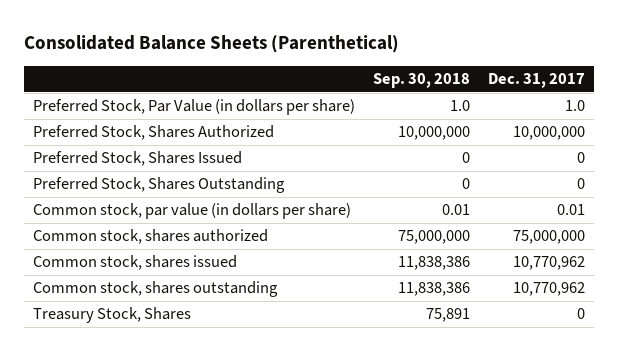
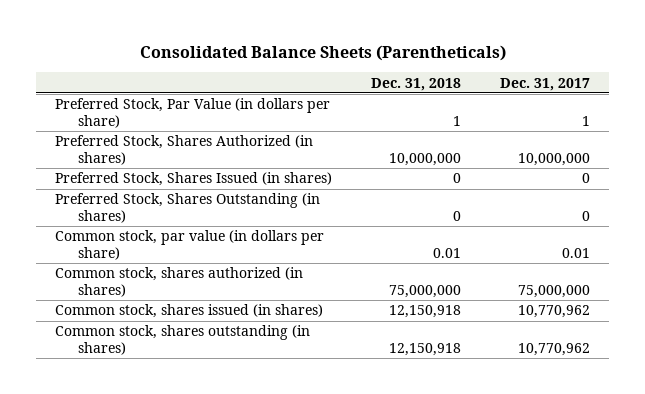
[23,35,399,54] Consolidated Balance Sheets (Parenthetical) -> [139,44,506,61] Consolidated Balance Sheets (Parentheticals)
[372,73,470,89] Sep. 30, 2018 -> none
none -> [371,77,462,91] Dec. 31, 2018
[565,100,586,112] 1.0 -> [582,115,591,126] 1
[32,125,274,141] Preferred Stock, Shares Authorized -> [55,135,314,165] Preferred Stock, Shares Authorized (in shares)
[32,151,242,167] Preferred Stock, Shares Issued -> [55,172,333,187] Preferred Stock, Shares Issued (in shares)
[32,177,285,194] Preferred Stock, Shares Outstanding -> [55,193,321,223] Preferred Stock, Shares Outstanding (in shares)
[32,307,191,324] Treasury Stock, Shares -> none
[32,229,268,245] Common stock, shares authorized -> [55,267,304,297] Common stock, shares authorized (in shares)
[32,255,237,271] Common stock, shares issued -> [55,304,324,319] Common stock, shares issued (in shares)
[32,281,278,298] Common stock, shares outstanding -> [55,325,311,355] Common stock, shares outstanding (in shares)

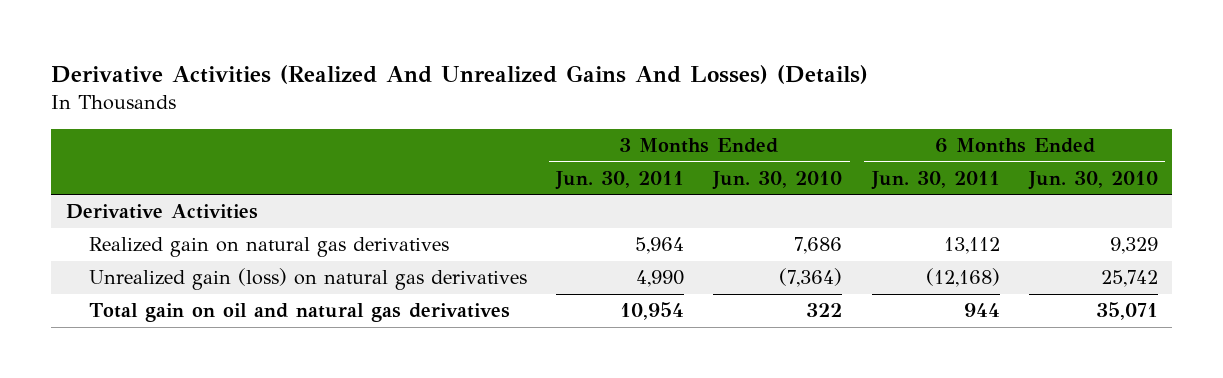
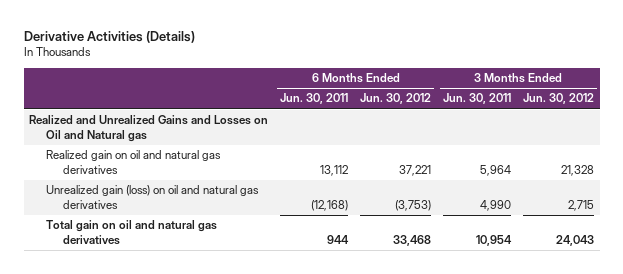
[50,64,868,84] Derivative Activities (Realized And Unrealized Gains And Losses) (Details) -> [23,31,195,44] Derivative Activities (Details)
[712,170,843,190] Jun. 30, 2010 -> none
[1027,170,1158,190] Jun. 30, 2010 -> none
none -> [360,93,432,105] Jun. 30, 2012
none -> [522,93,594,105] Jun. 30, 2012
[65,204,258,220] Derivative Activities -> none
none -> [29,115,269,142] Realized and Unrealized Gains and Losses on Oil and Natural gas
[89,237,450,258] Realized gain on natural gas derivatives -> [46,150,222,174] Realized gain on oil and natural gas derivatives
[89,268,528,291] Unrealized gain (loss) on natural gas derivatives -> [46,185,260,209] Unrealized gain (loss) on oil and natural gas derivatives

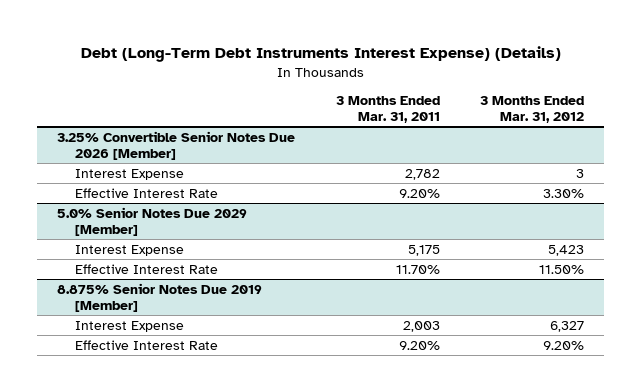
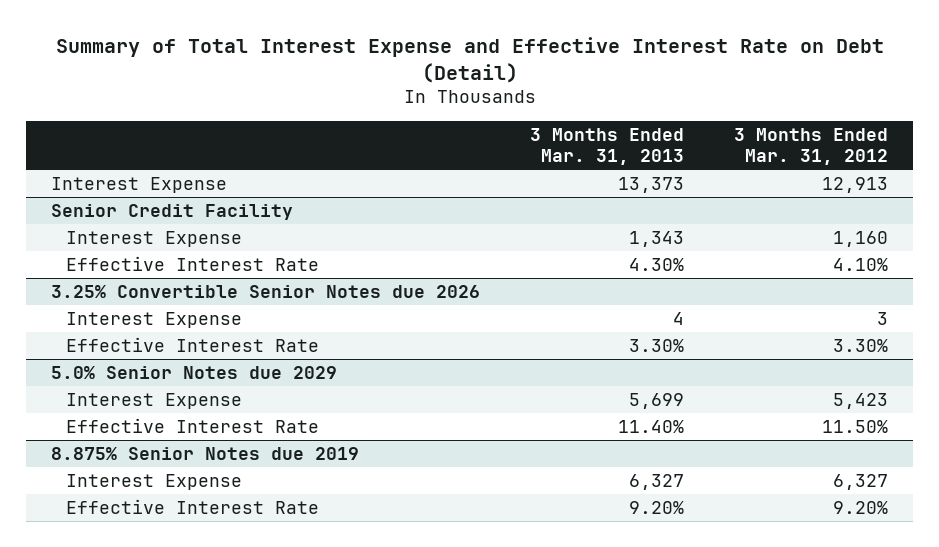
[80,46,561,63] Debt (Long-Term Debt Instruments Interest Expense) (Details) -> [55,37,884,84] Summary of Total Interest Expense and Effective Interest Rate on Debt (Detail)
[335,95,440,124] 3 Months Ended Mar. 31, 2011 -> none
none -> [530,127,685,165] 3 Months Ended Mar. 31, 2013
none -> [51,176,228,193] Interest Expense
none -> [51,203,294,220] Senior Credit Facility
none -> [66,230,243,247] Interest Expense
none -> [66,255,320,271] Effective Interest Rate
[57,130,296,160] 3.25% Convertible Senior Notes Due 2026 [Member] -> [51,284,481,298] 3.25% Convertible Senior Notes due 2026
[57,206,248,236] 5.0% Senior Notes Due 2029 [Member] -> [51,365,338,379] 5.0% Senior Notes due 2029
[57,282,263,312] 8.875% Senior Notes Due 2019 [Member] -> [51,446,360,460] 8.875% Senior Notes due 2019

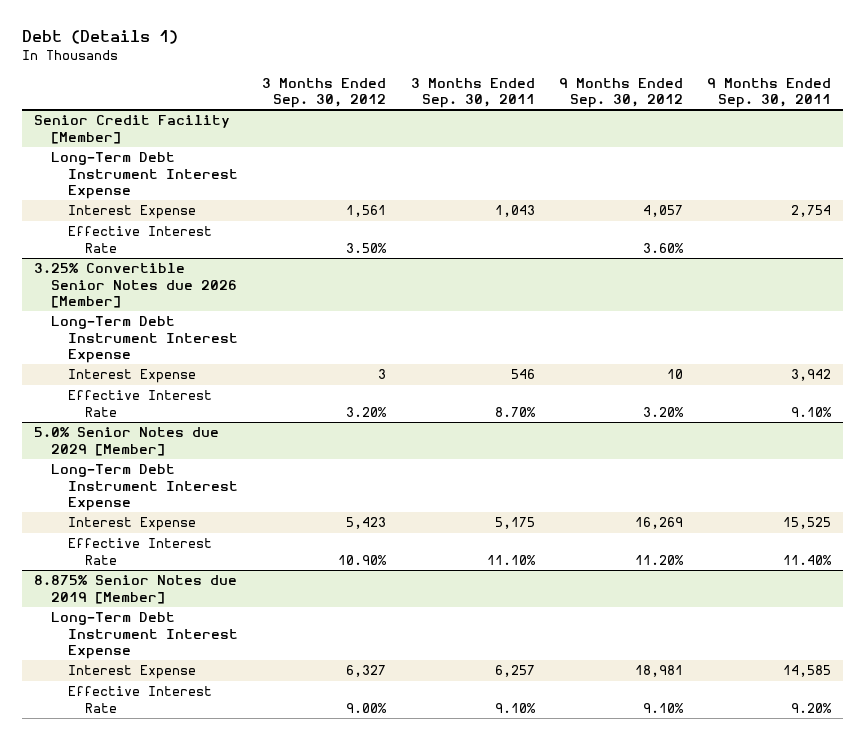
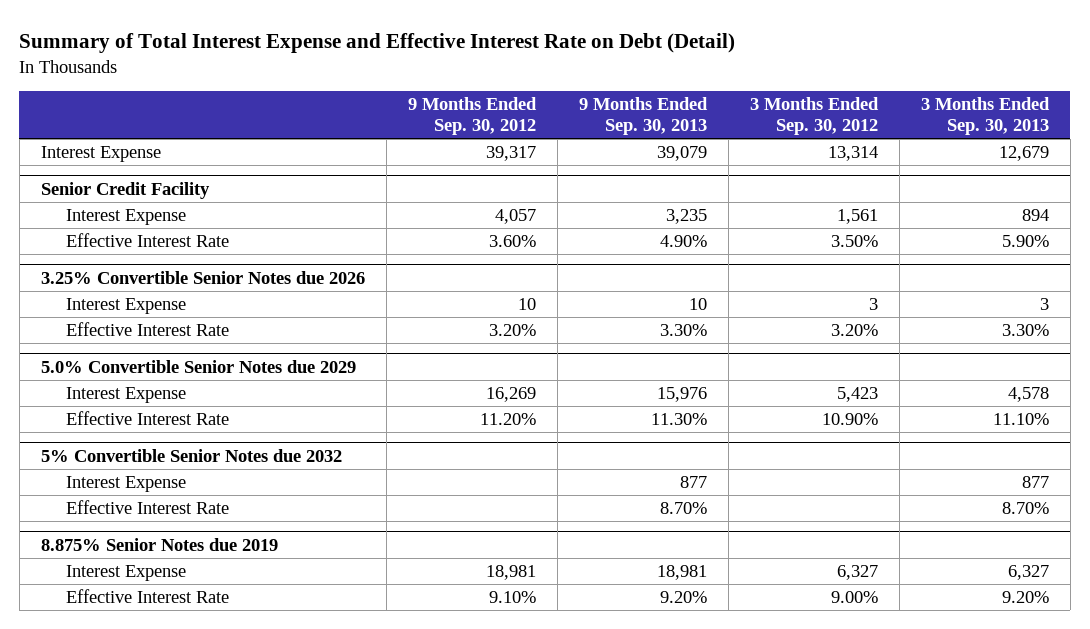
[22,30,179,45] Debt (Details 1) -> [19,32,736,53] Summary of Total Interest Expense and Effective Interest Rate on Debt (Detail)
[410,77,535,109] 3 Months Ended Sep. 30, 2011 -> none
[706,77,831,109] 9 Months Ended Sep. 30, 2011 -> none
none -> [578,96,708,136] 9 Months Ended Sep. 30, 2013
none -> [920,96,1050,136] 3 Months Ended Sep. 30, 2013
[51,152,239,200] Long-Term Debt Instrument Interest Expense -> none
none -> [40,146,161,163] Interest Expense
[34,115,231,144] Senior Credit Facility [Member] -> [40,181,210,199] Senior Credit Facility
[51,316,239,364] Long-Term Debt Instrument Interest Expense -> none
[34,263,238,309] 3.25% Convertible Senior Notes due 2026 [Member] -> [40,270,365,284] 3.25% Convertible Senior Notes due 2026
[51,464,239,512] Long-Term Debt Instrument Interest Expense -> none
[34,427,220,456] 5.0% Senior Notes due 2029 [Member] -> [40,359,356,373] 5.0% Convertible Senior Notes due 2029
[51,612,239,660] Long-Term Debt Instrument Interest Expense -> none
none -> [40,448,342,462] 5% Convertible Senior Notes due 2032
none -> [65,476,186,493] Interest Expense
none -> [65,500,229,515] Effective Interest Rate
[34,575,238,604] 8.875% Senior Notes due 2019 [Member] -> [40,537,278,551] 8.875% Senior Notes due 2019

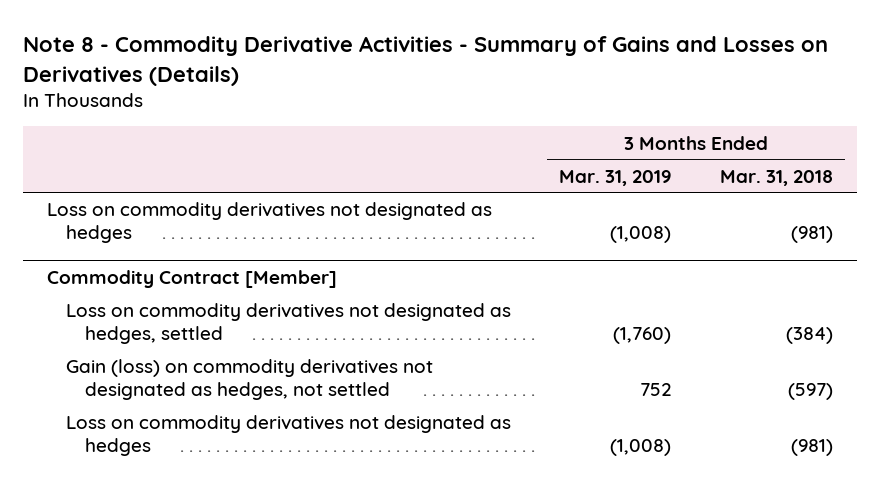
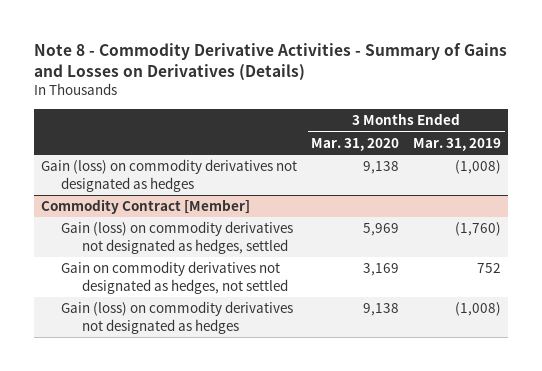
[719,169,833,186] Mar. 31, 2018 -> none
none -> [311,137,400,151] Mar. 31, 2020
[46,202,492,244] Loss on commodity derivatives not designated as hedges -> [41,159,298,192] Gain (loss) on commodity derivatives not designated as hedges
[65,303,511,345] Loss on commodity derivatives not designated as hedges, settled -> [61,221,294,254] Gain (loss) on commodity derivatives not designated as hedges, settled
[65,359,433,401] Gain (loss) on commodity derivatives not designated as hedges, not settled -> [61,261,288,294] Gain on commodity derivatives not designated as hedges, not settled
[65,415,511,457] Loss on commodity derivatives not designated as hedges -> [61,301,294,334] Gain (loss) on commodity derivatives not designated as hedges

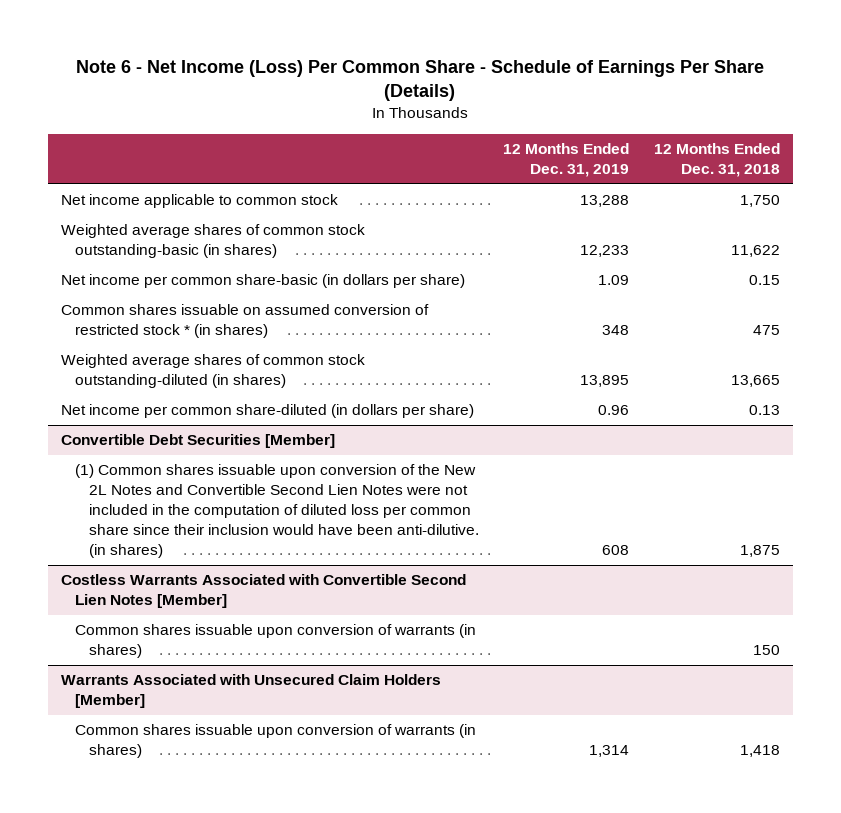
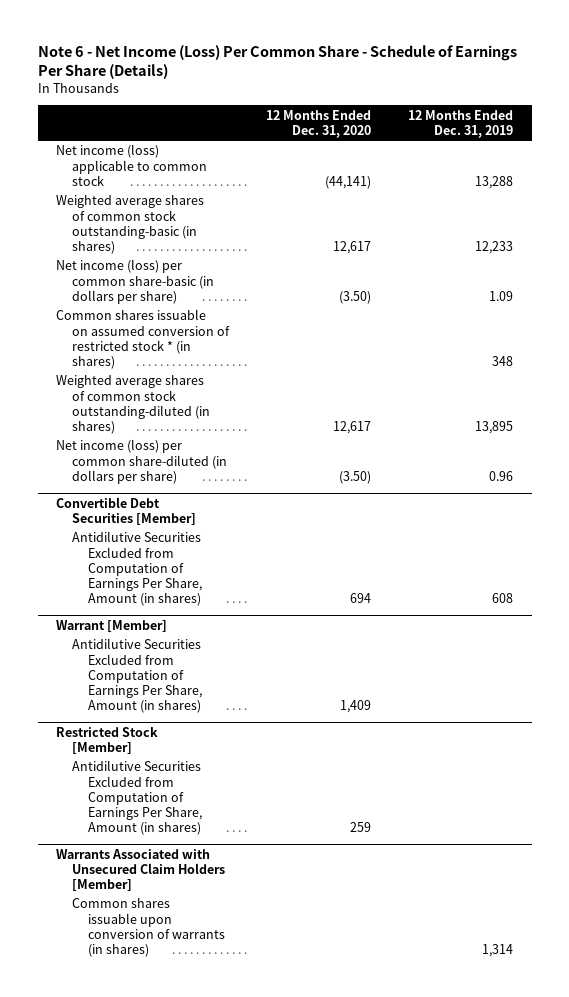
[654,143,781,178] 12 Months Ended Dec. 31, 2018 -> none
none -> [266,109,372,138] 12 Months Ended Dec. 31, 2020
[60,194,338,209] Net income applicable to common stock -> [56,144,207,186] Net income (loss) applicable to common stock
[60,274,465,289] Net income per common share-basic (in dollars per share) -> [56,259,214,304] Net income (loss) per common share-basic (in dollars per share)
[60,404,474,419] Net income per common share-diluted (in dollars per share) -> [56,439,227,484] Net income (loss) per common share-diluted (in dollars per share)
[60,574,466,609] Costless Warrants Associated with Convertible Second Lien Notes [Member] -> none
[74,624,476,659] Common shares issuable upon conversion of warrants (in shares) -> none
[74,464,479,559] (1) Common shares issuable upon conversion of the New 2L Notes and Convertible Second Lien Notes were not included in the computation of diluted loss per common share since their inclusion would have been anti-dilutive. (in shares) -> [71,531,202,606] Antidilutive Securities Excluded from Computation of Earnings Per Share, Amount (in shares)
none -> [56,619,168,632] Warrant [Member]
none -> [71,638,202,713] Antidilutive Securities Excluded from Computation of Earnings Per Share, Amount (in shares)
none -> [56,726,159,755] Restricted Stock [Member]
none -> [71,760,202,835] Antidilutive Securities Excluded from Computation of Earnings Per Share, Amount (in shares)

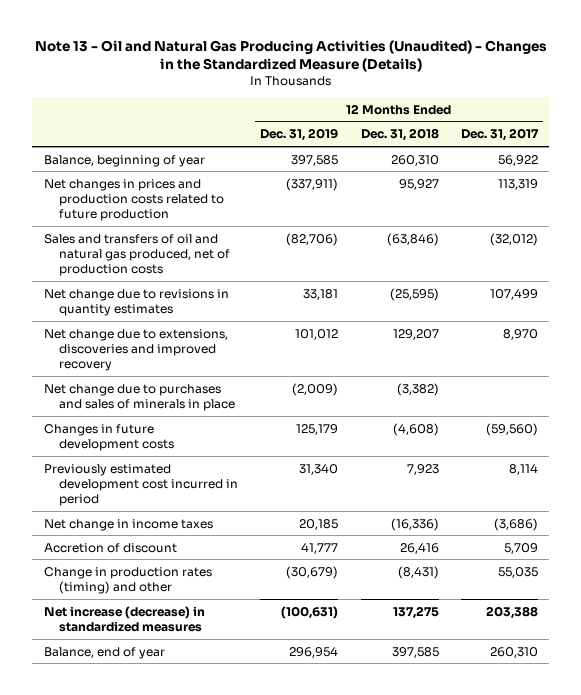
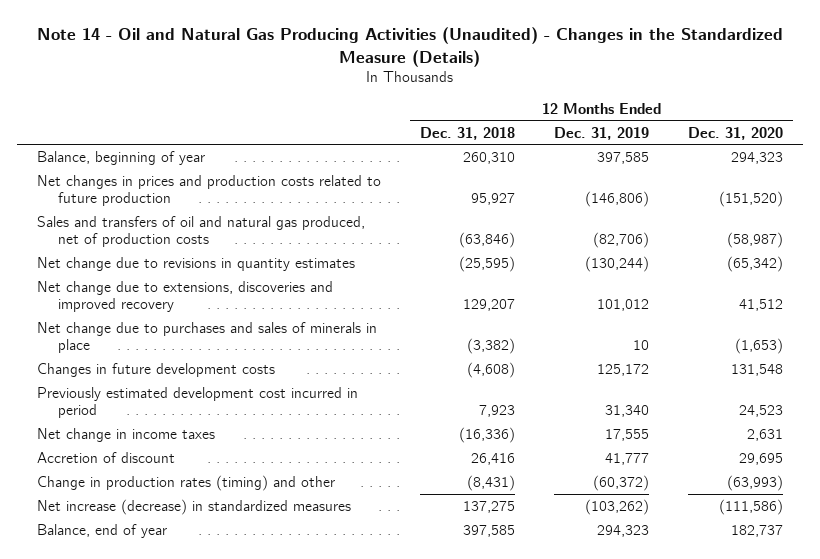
[34,39,547,73] Note 13 - Oil and Natural Gas Producing Activities (Unaudited) - Changes in the Standardized Measure (Details) -> [37,26,784,67] Note 14 - Oil and Natural Gas Producing Activities (Unaudited) - Changes in the Standardized Measure (Details)
[460,128,539,142] Dec. 31, 2017 -> none
none -> [688,126,784,140] Dec. 31, 2020
[286,177,339,191] (337,911) -> [585,191,650,208] (146,806)
[303,288,339,300] 33,181 -> [585,255,650,272] (130,244)
[292,382,339,396] (2,009) -> [633,340,650,351] 10
[296,423,339,435] 125,179 -> [597,363,650,376] 125,172
[299,518,339,530] 20,185 -> [605,428,650,441] 17,555
[286,565,339,579] (30,679) -> [593,474,650,491] (60,372)
[281,605,339,619] (100,631) -> [585,498,650,515] (103,262)
[289,646,339,658] 296,954 -> [597,524,650,537] 294,323

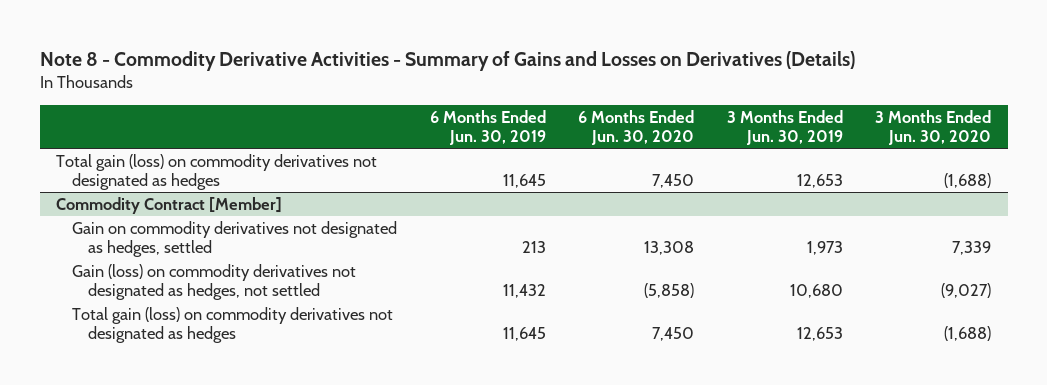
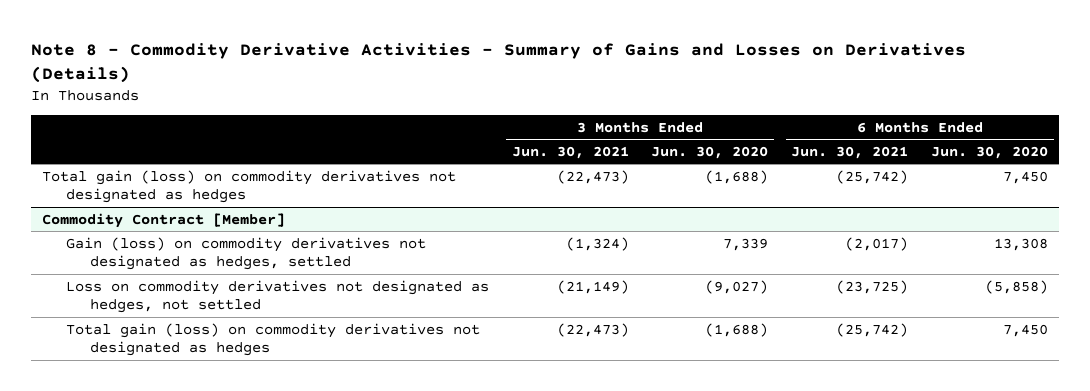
[429,109,546,146] 6 Months Ended Jun. 30, 2019 -> none
[726,109,843,146] 3 Months Ended Jun. 30, 2019 -> none
none -> [511,146,629,160] Jun. 30, 2021
none -> [791,146,909,160] Jun. 30, 2021
[71,220,397,258] Gain on commodity derivatives not designated as hedges, settled -> [65,236,426,271] Gain (loss) on commodity derivatives not designated as hedges, settled
[71,263,356,301] Gain (loss) on commodity derivatives not designated as hedges, not settled -> [65,279,489,314] Loss on commodity derivatives not designated as hedges, not settled

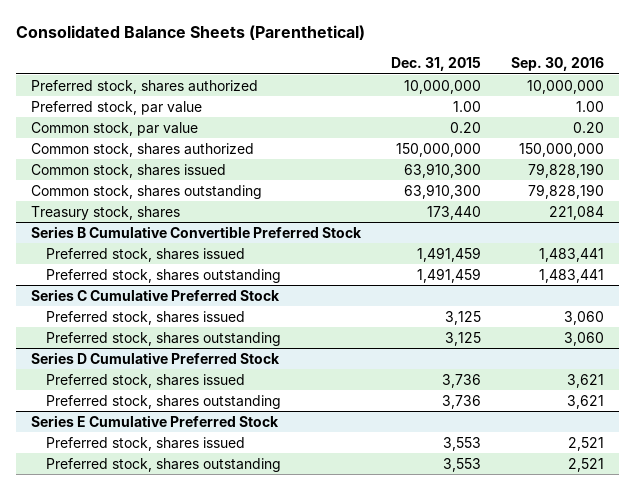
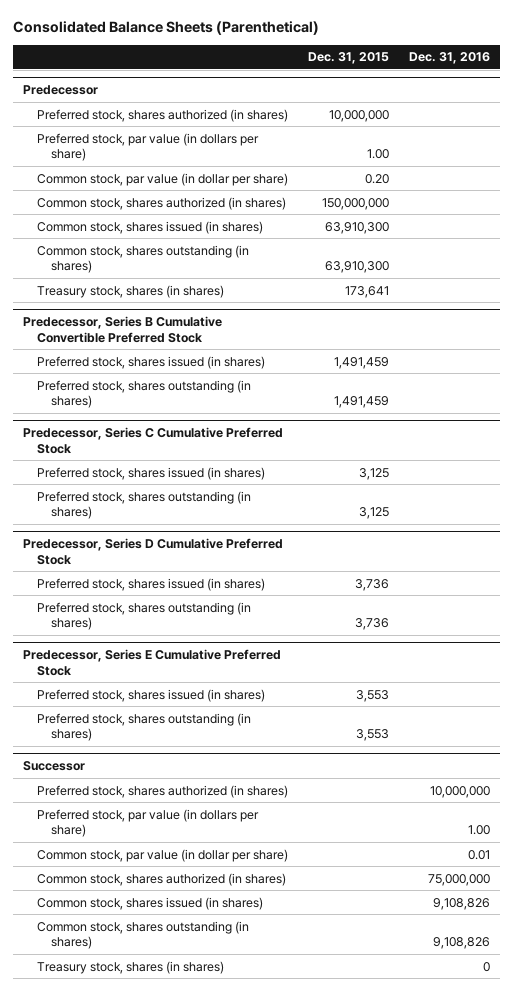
[511,56,605,71] Sep. 30, 2016 -> none
none -> [409,52,491,65] Dec. 31, 2016
none -> [22,85,98,96] Predecessor
[31,79,259,94] Preferred stock, shares authorized -> [36,108,288,122] Preferred stock, shares authorized (in shares)
[31,100,203,115] Preferred stock, par value -> [36,132,259,162] Preferred stock, par value (in dollars per share)
[31,121,199,136] Common stock, par value -> [36,172,288,186] Common stock, par value (in dollar per share)
[31,142,255,157] Common stock, shares authorized -> [36,196,286,210] Common stock, shares authorized (in shares)
[31,163,227,178] Common stock, shares issued -> [36,220,263,234] Common stock, shares issued (in shares)
[31,184,263,199] Common stock, shares outstanding -> [36,244,249,274] Common stock, shares outstanding (in shares)
[31,205,181,220] Treasury stock, shares -> [36,284,224,298] Treasury stock, shares (in shares)
[427,205,482,220] 173,440 -> [344,285,389,298] 173,641
[31,225,363,238] Series B Cumulative Convertible Preferred Stock -> [22,316,222,343] Predecessor, Series B Cumulative Convertible Preferred Stock
[45,247,245,262] Preferred stock, shares issued -> [36,355,265,369] Preferred stock, shares issued (in shares)
[45,268,281,283] Preferred stock, shares outstanding -> [36,379,251,409] Preferred stock, shares outstanding (in shares)
[31,288,281,301] Series C Cumulative Preferred Stock -> [22,427,283,454] Predecessor, Series C Cumulative Preferred Stock
[45,310,245,325] Preferred stock, shares issued -> [36,466,265,480] Preferred stock, shares issued (in shares)
[45,331,281,346] Preferred stock, shares outstanding -> [36,490,251,520] Preferred stock, shares outstanding (in shares)
[31,351,281,364] Series D Cumulative Preferred Stock -> [22,538,283,565] Predecessor, Series D Cumulative Preferred Stock
[45,373,245,388] Preferred stock, shares issued -> [36,577,265,591] Preferred stock, shares issued (in shares)
[45,394,281,409] Preferred stock, shares outstanding -> [36,601,251,631] Preferred stock, shares outstanding (in shares)
[31,414,280,427] Series E Cumulative Preferred Stock -> [22,649,281,676] Predecessor, Series E Cumulative Preferred Stock
[45,436,245,451] Preferred stock, shares issued -> [36,688,265,702] Preferred stock, shares issued (in shares)
[45,457,281,472] Preferred stock, shares outstanding -> [36,712,251,742] Preferred stock, shares outstanding (in shares)
none -> [22,761,85,772] Successor
none -> [36,784,288,798] Preferred stock, shares authorized (in shares)
none -> [36,808,259,838] Preferred stock, par value (in dollars per share)
none -> [36,848,288,862] Common stock, par value (in dollar per share)
none -> [36,872,286,886] Common stock, shares authorized (in shares)
none -> [36,896,263,910] Common stock, shares issued (in shares)
none -> [36,920,249,950] Common stock, shares outstanding (in shares)
none -> [36,960,224,974] Treasury stock, shares (in shares)

